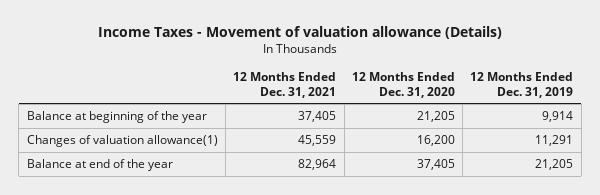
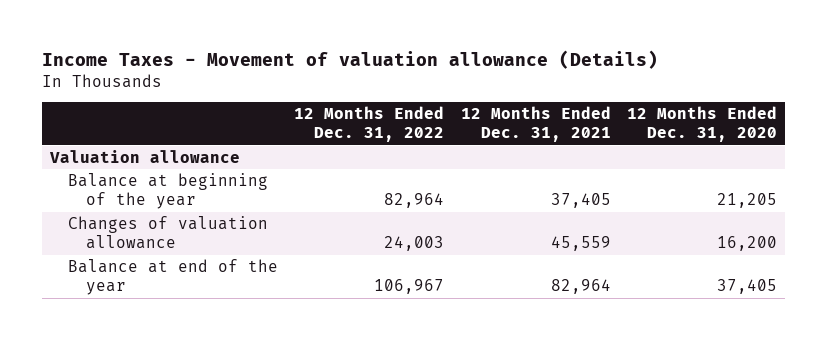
[470,71,574,98] 12 Months Ended Dec. 31, 2019 -> none
none -> [294,105,445,143] 12 Months Ended Dec. 31, 2022
none -> [49,150,241,164] Valuation allowance
[26,134,218,147] Changes of valuation allowance(1) -> [68,216,269,250] Changes of valuation allowance

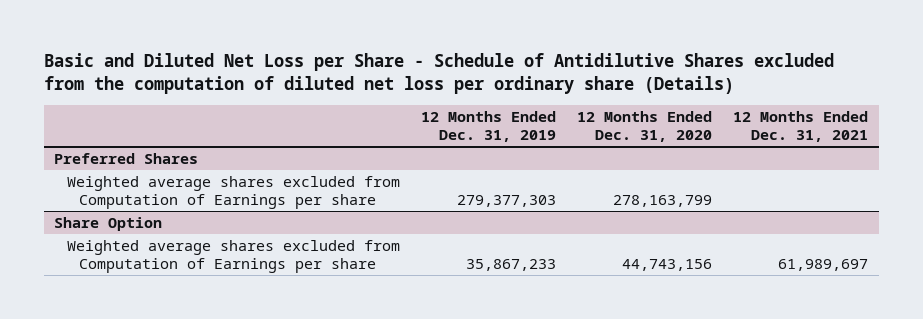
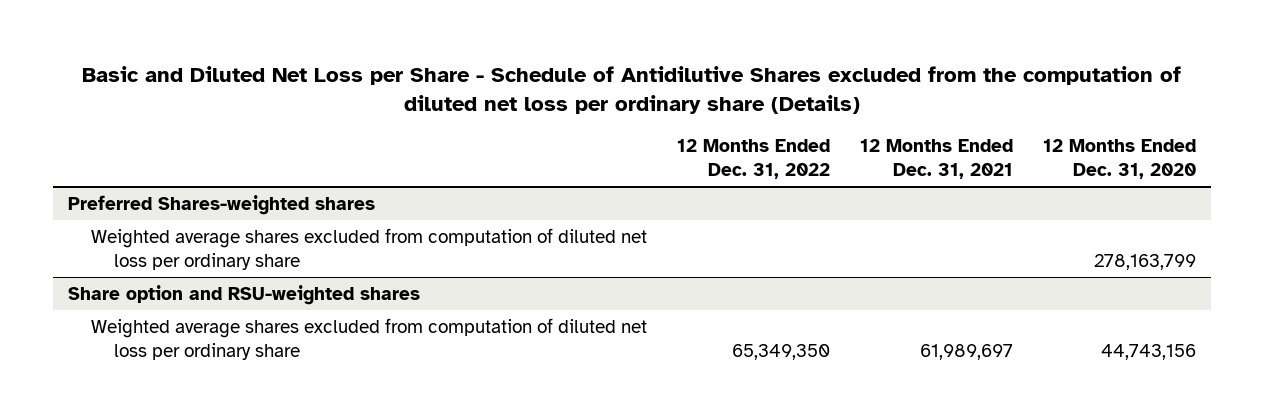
[420,110,556,142] 12 Months Ended Dec. 31, 2019 -> none
none -> [676,139,830,180] 12 Months Ended Dec. 31, 2022
[54,152,199,164] Preferred Shares -> [67,194,375,215] Preferred Shares-weighted shares
[66,175,400,210] Weighted average shares excluded from Computation of Earnings per share -> [91,227,648,270] Weighted average shares excluded from computation of diluted net loss per ordinary share
[54,216,163,231] Share Option -> [67,284,420,305] Share option and RSU-weighted shares
[66,239,400,274] Weighted average shares excluded from Computation of Earnings per share -> [91,317,648,360] Weighted average shares excluded from computation of diluted net loss per ordinary share

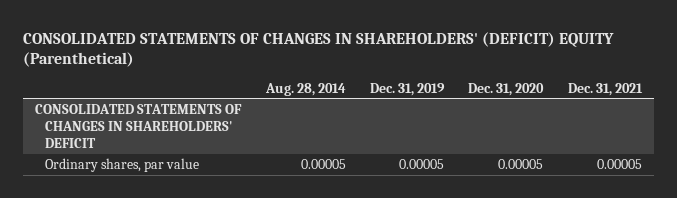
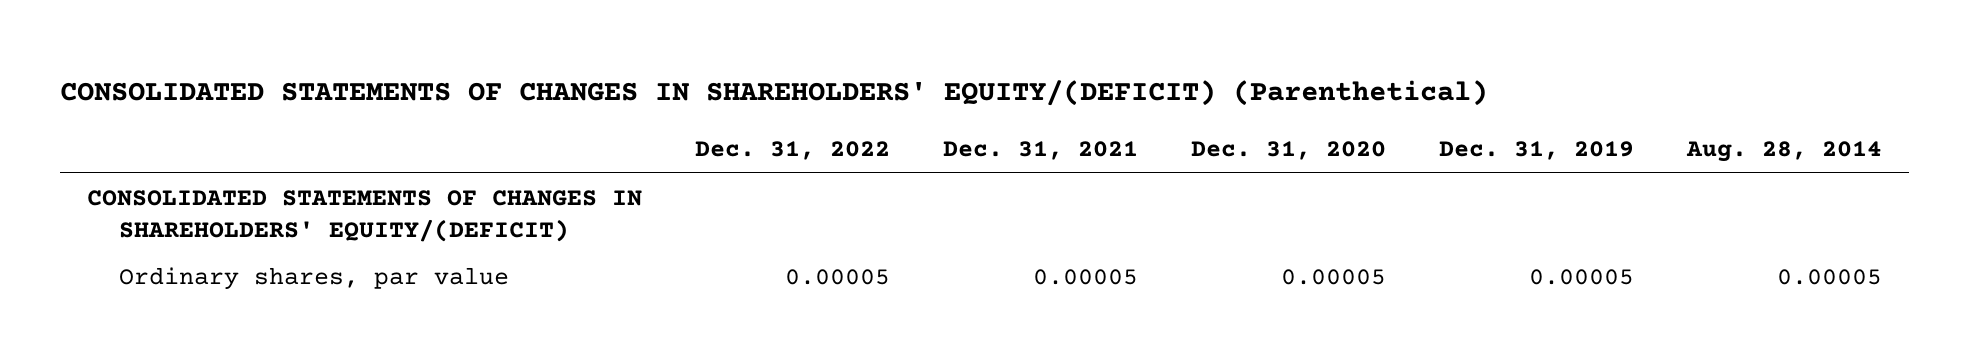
[22,31,614,68] CONSOLIDATED STATEMENTS OF CHANGES IN SHAREHOLDERS' (DEFICIT) EQUITY (Parenthetical) -> [60,79,1489,106] CONSOLIDATED STATEMENTS OF CHANGES IN SHAREHOLDERS' EQUITY/(DEFICIT) (Parenthetical)
none -> [695,140,891,160] Dec. 31, 2022
[35,103,243,148] CONSOLIDATED STATEMENTS OF CHANGES IN SHAREHOLDERS' DEFICIT -> [86,190,642,242] CONSOLIDATED STATEMENTS OF CHANGES IN SHAREHOLDERS' EQUITY/(DEFICIT)

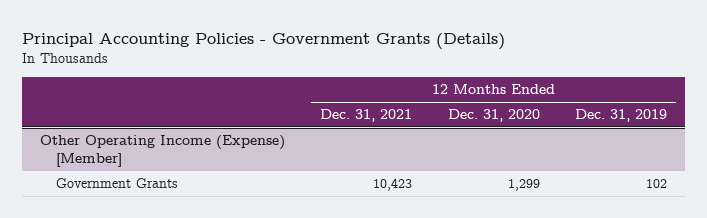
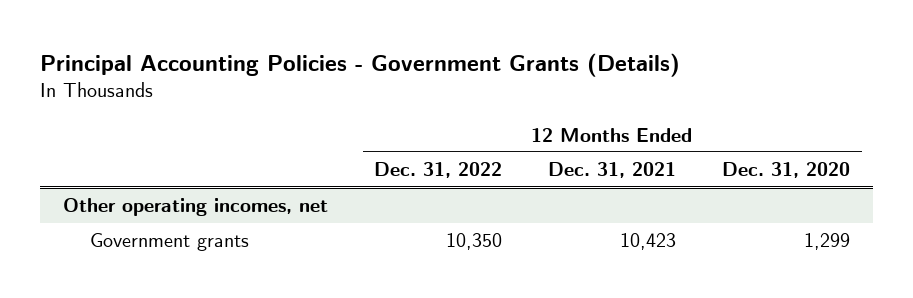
[575,109,668,123] Dec. 31, 2019 -> none
none -> [374,162,503,179] Dec. 31, 2022
[39,135,285,167] Other Operating Income (Expense) [Member] -> [62,198,328,217] Other operating incomes, net
[56,178,179,189] Government Grants -> [90,233,250,252] Government grants

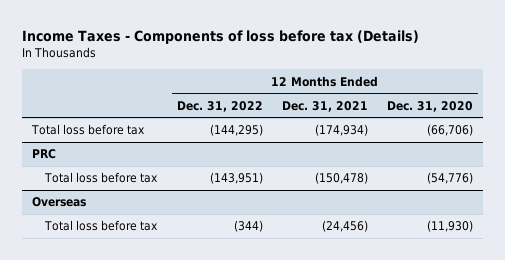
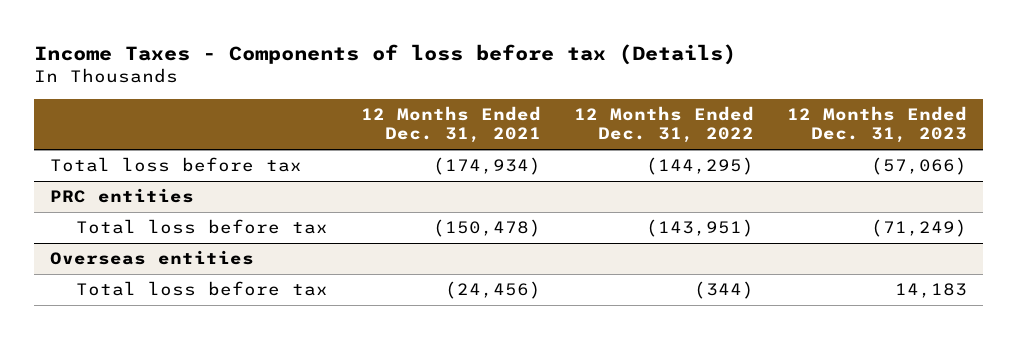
[387,100,474,112] Dec. 31, 2020 -> none
none -> [786,105,967,144] 12 Months Ended Dec. 31, 2023
[31,149,56,160] PRC -> [50,188,195,204] PRC entities
[31,197,86,208] Overseas -> [50,250,255,266] Overseas entities

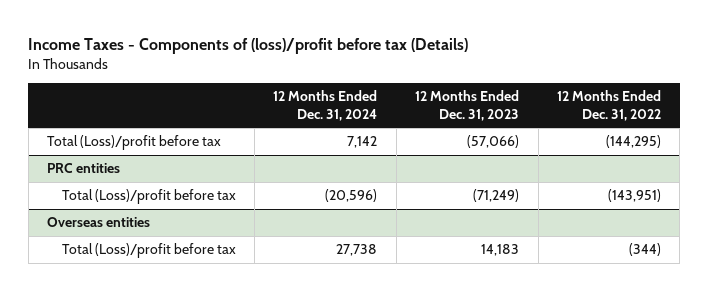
[33,43,736,65] Income Taxes - Components of loss before tax (Details) -> [28,37,469,54] Income Taxes - Components of (loss)/profit before tax (Details)
[361,105,542,144] 12 Months Ended Dec. 31, 2021 -> none
none -> [273,90,378,121] 12 Months Ended Dec. 31, 2024
[50,157,303,173] Total loss before tax -> [47,135,222,151] Total (Loss)/profit before tax
[76,219,329,235] Total loss before tax -> [61,189,236,205] Total (Loss)/profit before tax
[76,281,329,297] Total loss before tax -> [61,243,236,259] Total (Loss)/profit before tax

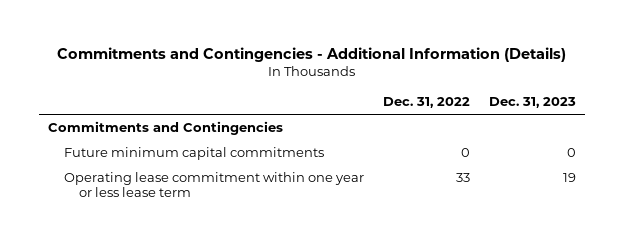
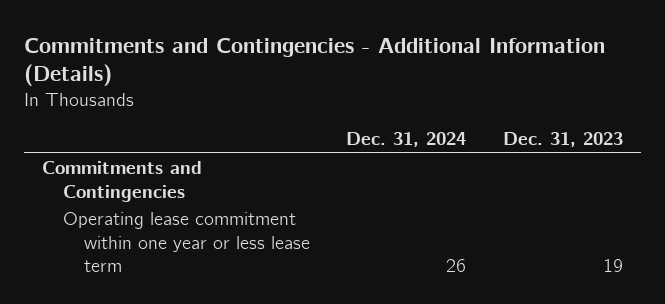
[382,97,470,109] Dec. 31, 2022 -> none
none -> [346,132,467,148] Dec. 31, 2024
[63,147,324,161] Future minimum capital commitments -> none

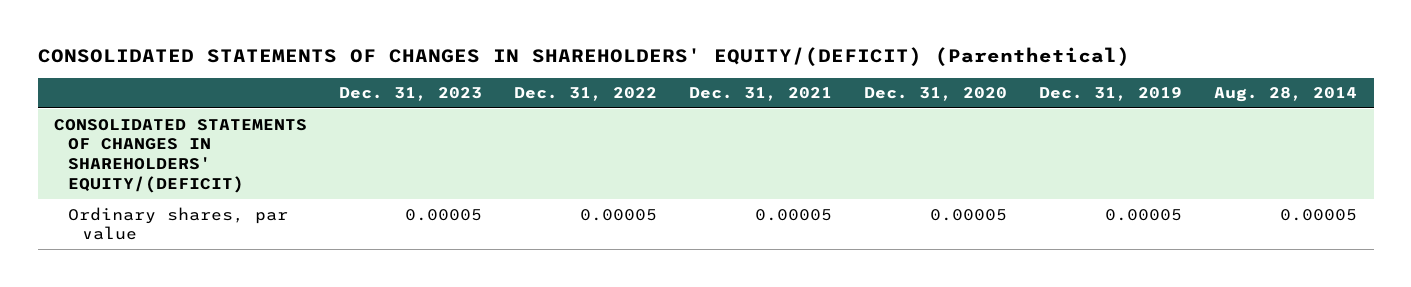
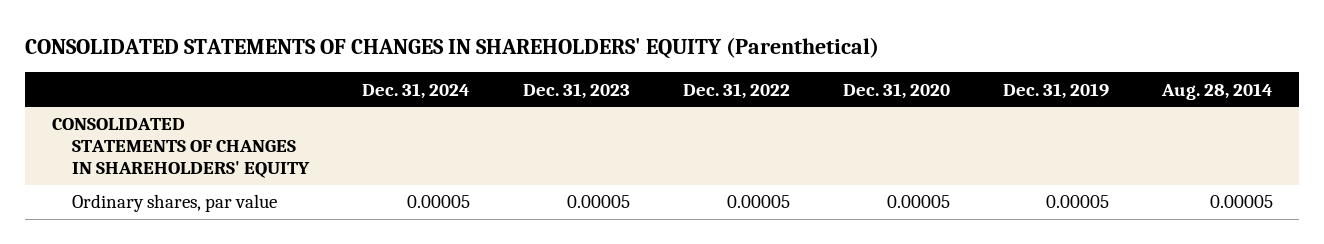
[37,46,1130,66] CONSOLIDATED STATEMENTS OF CHANGES IN SHAREHOLDERS' EQUITY/(DEFICIT) (Parenthetical) -> [25,36,880,59] CONSOLIDATED STATEMENTS OF CHANGES IN SHAREHOLDERS' EQUITY (Parenthetical)
[689,87,833,102] Dec. 31, 2021 -> none
none -> [361,82,470,99] Dec. 31, 2024
[53,118,307,194] CONSOLIDATED STATEMENTS OF CHANGES IN SHAREHOLDERS' EQUITY/(DEFICIT) -> [51,118,310,179] CONSOLIDATED STATEMENTS OF CHANGES IN SHAREHOLDERS' EQUITY

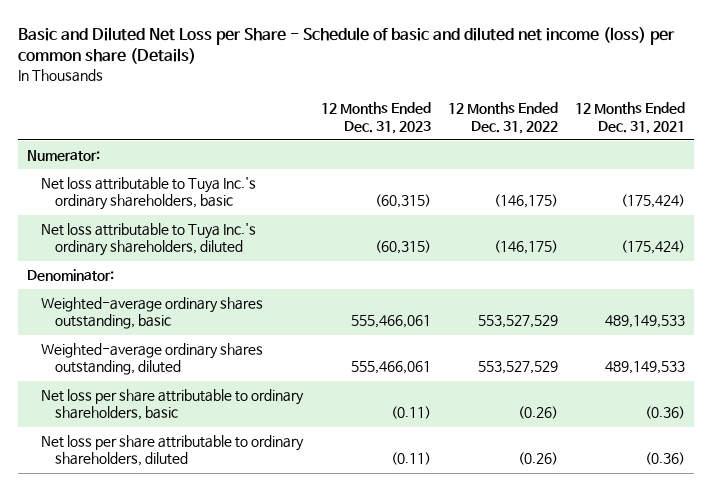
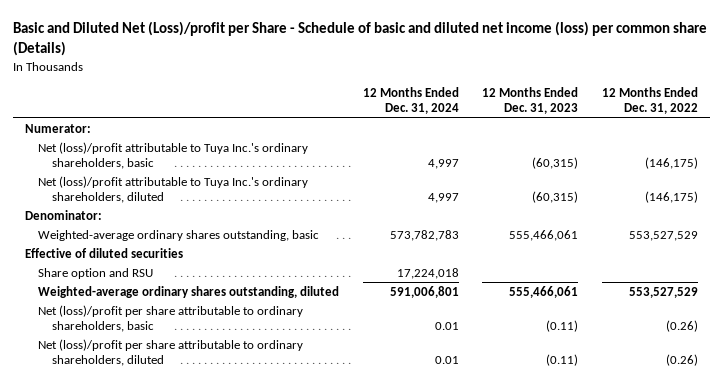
[18,26,676,65] Basic and Diluted Net Loss per Share - Schedule of basic and diluted net income (loss) per common share (Details) -> [13,21,708,57] Basic and Diluted Net (Loss)/profit per Share - Schedule of basic and diluted net income (loss) per common share (Details)
[575,102,686,134] 12 Months Ended Dec. 31, 2021 -> none
none -> [362,87,459,115] 12 Months Ended Dec. 31, 2024
[41,177,257,211] Net loss attributable to Tuya Inc.'s ordinary shareholders, basic -> [38,141,309,169] Net (loss)/profit attributable to Tuya Inc.'s ordinary shareholders, basic
[41,223,257,257] Net loss attributable to Tuya Inc.'s ordinary shareholders, diluted -> [38,175,309,203] Net (loss)/profit attributable to Tuya Inc.'s ordinary shareholders, diluted
none -> [24,247,183,258] Effective of diluted securities
none -> [38,267,154,279] Share option and RSU
[41,389,305,421] Net loss per share attributable to ordinary shareholders, basic -> [38,304,304,332] Net (loss)/profit per share attributable to ordinary shareholders, basic
[41,435,305,467] Net loss per share attributable to ordinary shareholders, diluted -> [38,338,304,366] Net (loss)/profit per share attributable to ordinary shareholders, diluted

